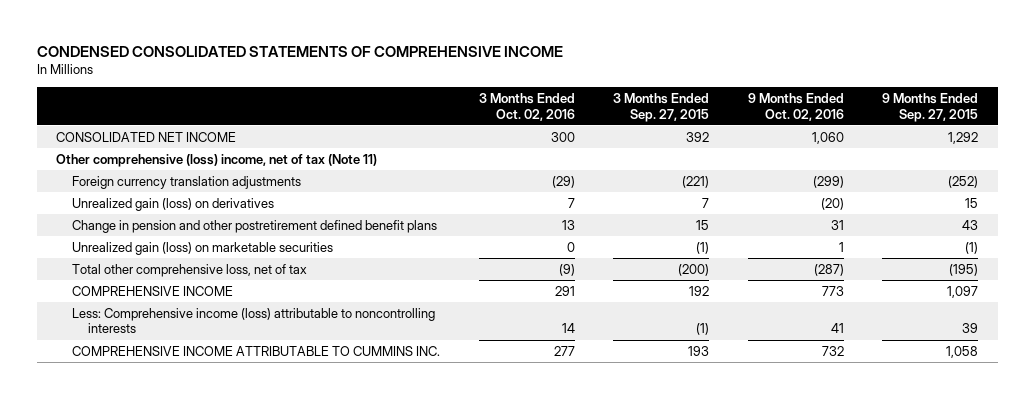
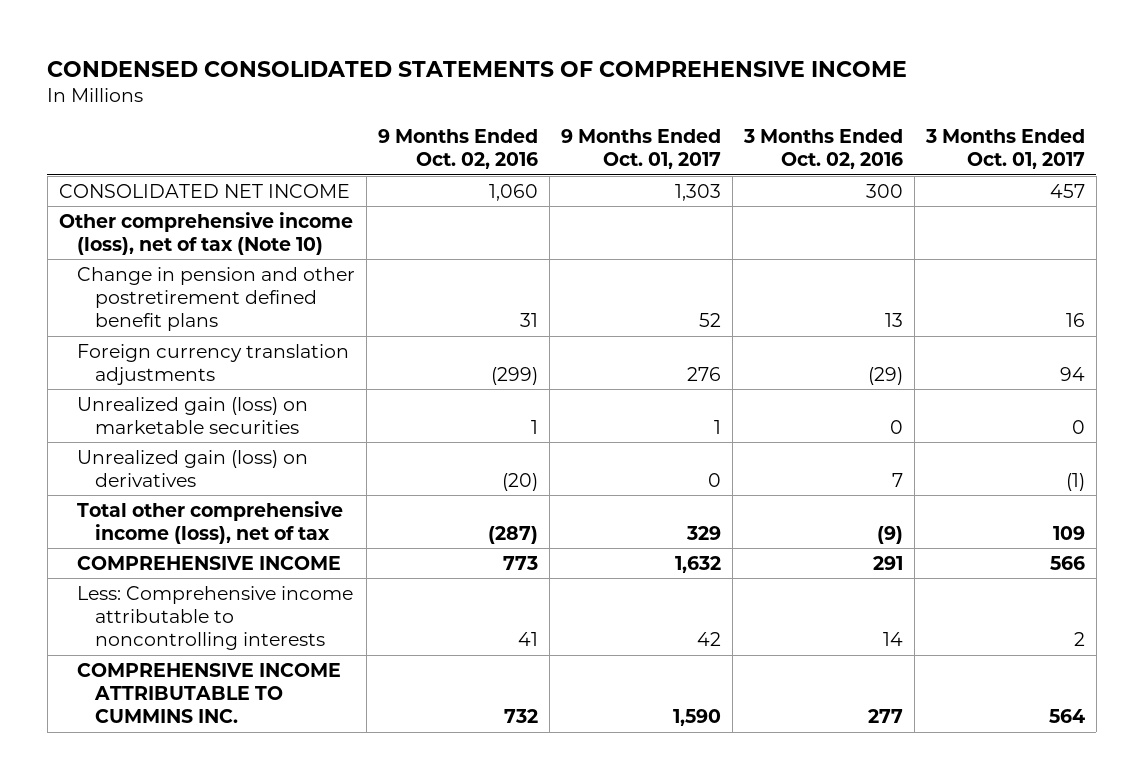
[613,93,710,122] 3 Months Ended Sep. 27, 2015 -> none
[882,93,979,122] 9 Months Ended Sep. 27, 2015 -> none
none -> [560,128,721,170] 9 Months Ended Oct. 01, 2017
none -> [924,128,1085,170] 3 Months Ended Oct. 01, 2017
[55,153,377,167] Other comprehensive (loss) income, net of tax (Note 11) -> [58,211,353,256] Other comprehensive income (loss), net of tax (Note 10)
[72,175,302,189] Foreign currency translation adjustments -> [76,343,349,386] Foreign currency translation adjustments
[72,197,275,211] Unrealized gain (loss) on derivatives -> [76,449,308,488] Unrealized gain (loss) on derivatives
[72,263,308,277] Total other comprehensive loss, net of tax -> [76,500,343,545] Total other comprehensive income (loss), net of tax
[72,307,436,334] Less: Comprehensive income (loss) attributable to noncontrolling interests -> [76,585,353,651] Less: Comprehensive income attributable to noncontrolling interests

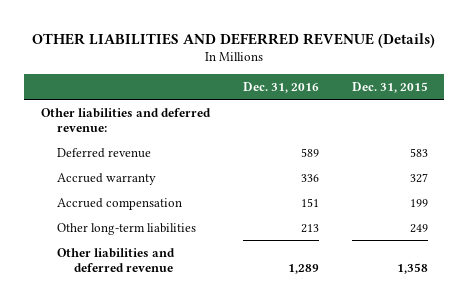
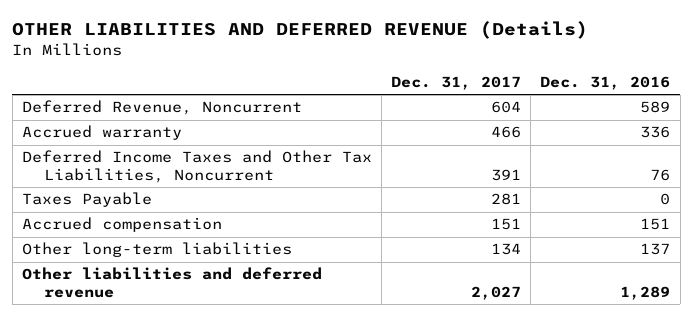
[351,82,428,94] Dec. 31, 2015 -> none
none -> [391,75,522,90] Dec. 31, 2017
[40,107,211,132] Other liabilities and deferred revenue: -> none
[57,147,152,158] Deferred revenue -> [21,100,302,116] Deferred Revenue, Noncurrent
none -> [21,150,372,184] Deferred Income Taxes and Other Tax Liabilities, Noncurrent
none -> [21,192,152,208] Taxes Payable
[300,223,319,233] 213 -> [640,243,671,256] 137

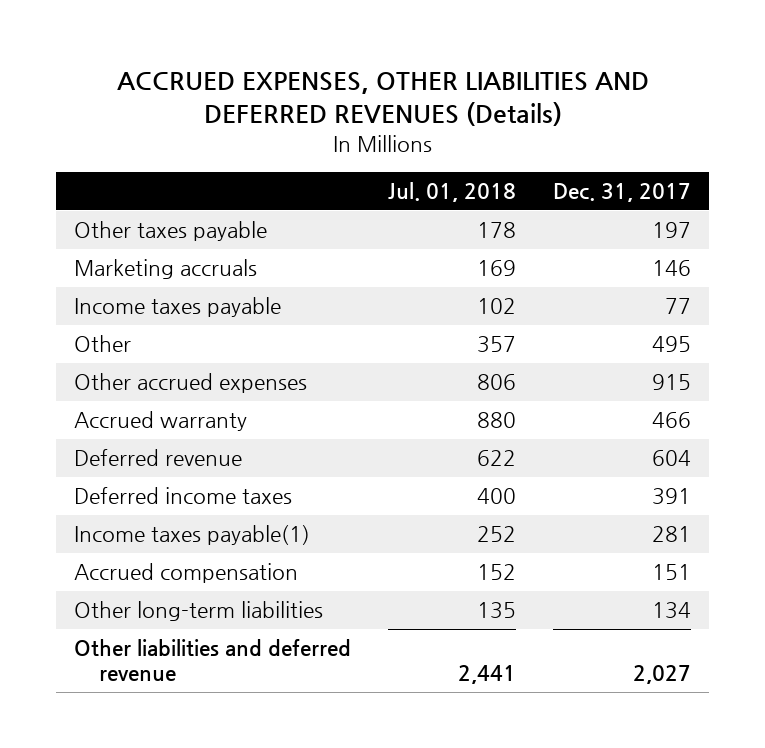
[12,20,589,39] OTHER LIABILITIES AND DEFERRED REVENUE (Details) -> [116,72,649,126] ACCRUED EXPENSES, OTHER LIABILITIES AND DEFERRED REVENUES (Details)
[540,75,671,90] Dec. 31, 2016 -> none
none -> [388,182,517,203] Jul. 01, 2018
[21,100,302,116] Deferred Revenue, Noncurrent -> none
none -> [74,221,268,242] Other taxes payable
none -> [74,259,258,280] Marketing accruals
none -> [74,297,282,318] Income taxes payable
none -> [74,335,132,353] Other
none -> [74,373,308,394] Other accrued expenses
none -> [74,449,243,467] Deferred revenue
[21,150,372,184] Deferred Income Taxes and Other Tax Liabilities, Noncurrent -> [74,487,293,505] Deferred income taxes
[21,192,152,208] Taxes Payable -> [74,525,311,546] Income taxes payable(1)

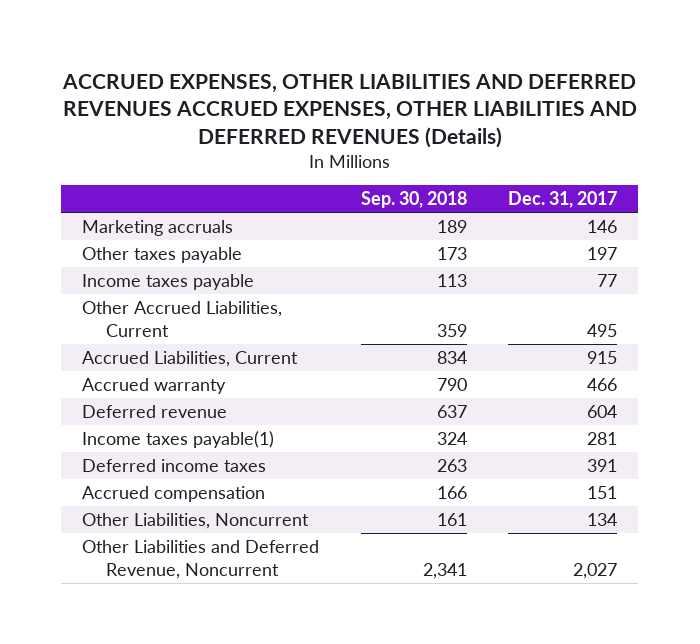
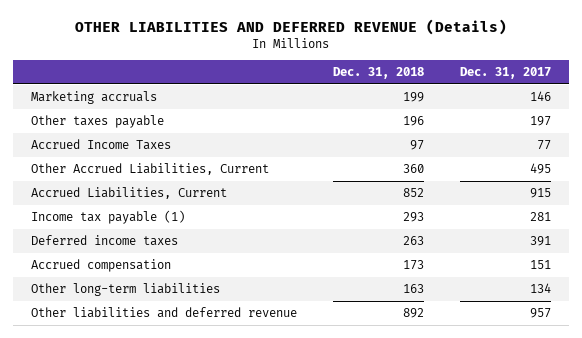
[61,73,637,148] ACCRUED EXPENSES, OTHER LIABILITIES AND DEFERRED REVENUES ACCRUED EXPENSES, OTHER LIABILITIES AND DEFERRED REVENUES (Details) -> [74,18,507,35] OTHER LIABILITIES AND DEFERRED REVENUE (Details)
[360,191,467,209] Sep. 30, 2018 -> none
none -> [332,67,424,80] Dec. 31, 2018
[82,273,255,290] Income taxes payable -> [30,139,171,151] Accrued Income Taxes
[82,377,227,394] Accrued warranty -> none
[82,404,228,418] Deferred revenue -> none
[82,430,275,448] Income taxes payable(1) -> [30,210,185,225] Income tax payable (1)
[82,512,310,529] Other Liabilities, Noncurrent -> [30,283,220,297] Other long-term liabilities
[82,539,320,579] Other Liabilities and Deferred Revenue, Noncurrent -> [30,307,297,319] Other liabilities and deferred revenue
[573,562,618,579] 2,027 -> [529,308,551,319] 957

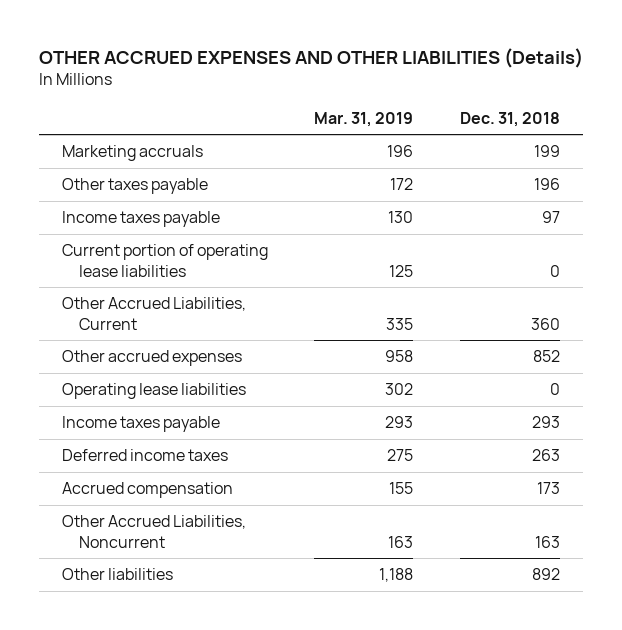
[74,18,507,35] OTHER LIABILITIES AND DEFERRED REVENUE (Details) -> [38,47,583,68] OTHER ACCRUED EXPENSES AND OTHER LIABILITIES (Details)
[459,67,551,80] Dec. 31, 2017 -> none
none -> [314,111,414,127] Mar. 31, 2019
[30,139,171,151] Accrued Income Taxes -> [61,211,220,228] Income taxes payable
none -> [61,244,268,277] Current portion of operating lease liabilities
[30,187,227,200] Accrued Liabilities, Current -> [61,350,242,367] Other accrued expenses
none -> [61,383,246,400] Operating lease liabilities
[30,210,185,225] Income tax payable (1) -> [61,416,220,433] Income taxes payable
[30,307,297,319] Other liabilities and deferred revenue -> none
none -> [61,515,246,548] Other Accrued Liabilities, Noncurrent
[30,283,220,297] Other long-term liabilities -> [61,568,173,581] Other liabilities
[402,284,424,294] 163 -> [531,568,560,581] 892

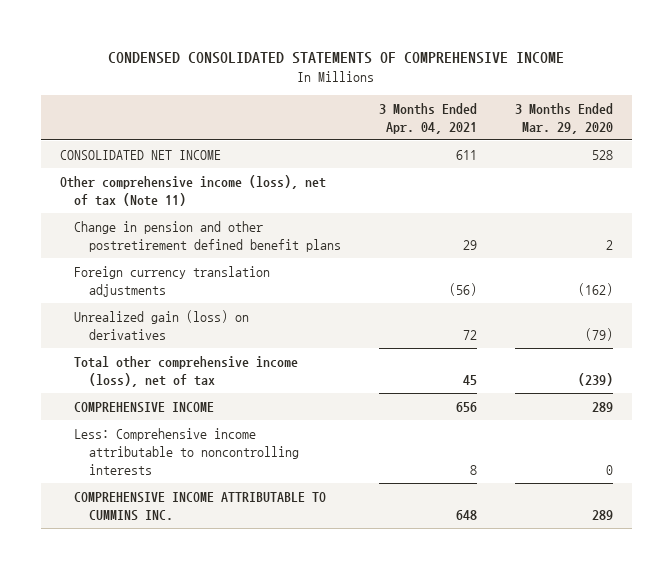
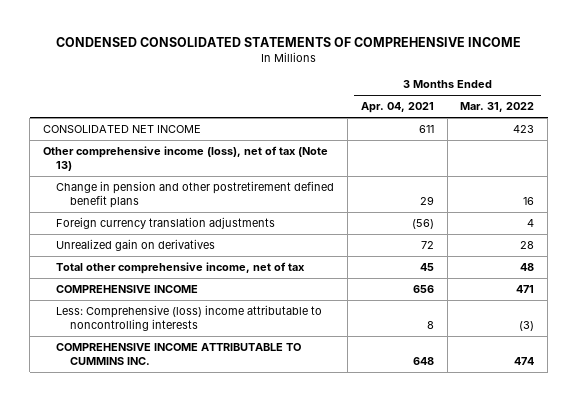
[514,102,613,134] 3 Months Ended Mar. 29, 2020 -> none
none -> [460,102,535,113] Mar. 31, 2022
[59,175,326,206] Other comprehensive income (loss), net of tax (Note 11) -> [43,146,329,171] Other comprehensive income (loss), net of tax (Note 13)
[74,310,250,340] Unrealized gain (loss) on derivatives -> [56,239,216,252] Unrealized gain on derivatives
[74,356,299,387] Total other comprehensive income (loss), net of tax -> [56,262,306,275] Total other comprehensive income, net of tax
[74,428,299,475] Less: Comprehensive income attributable to noncontrolling interests -> [56,305,323,331] Less: Comprehensive (loss) income attributable to noncontrolling interests

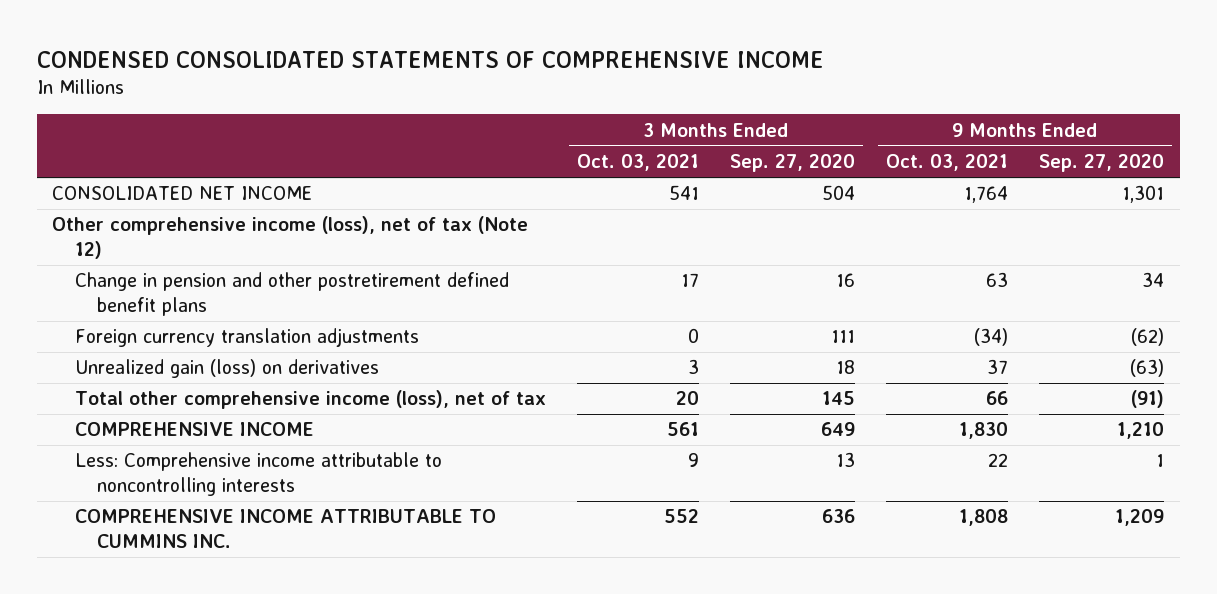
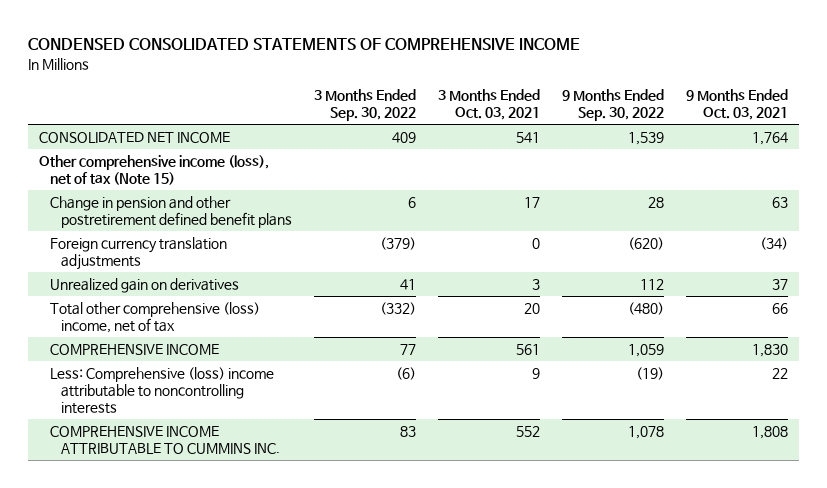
[730,154,856,173] Sep. 27, 2020 -> none
[1039,154,1165,173] Sep. 27, 2020 -> none
none -> [314,89,417,122] 3 Months Ended Sep. 30, 2022
none -> [562,89,665,122] 9 Months Ended Sep. 30, 2022
[52,216,529,260] Other comprehensive income (loss), net of tax (Note 12) -> [38,155,269,186] Other comprehensive income (loss), net of tax (Note 15)
[74,359,379,379] Unrealized gain (loss) on derivatives -> [50,278,240,294] Unrealized gain on derivatives
[74,390,546,410] Total other comprehensive income (loss), net of tax -> [50,302,261,334] Total other comprehensive (loss) income, net of tax
[74,452,442,497] Less: Comprehensive income attributable to noncontrolling interests -> [50,367,275,414] Less: Comprehensive (loss) income attributable to noncontrolling interests

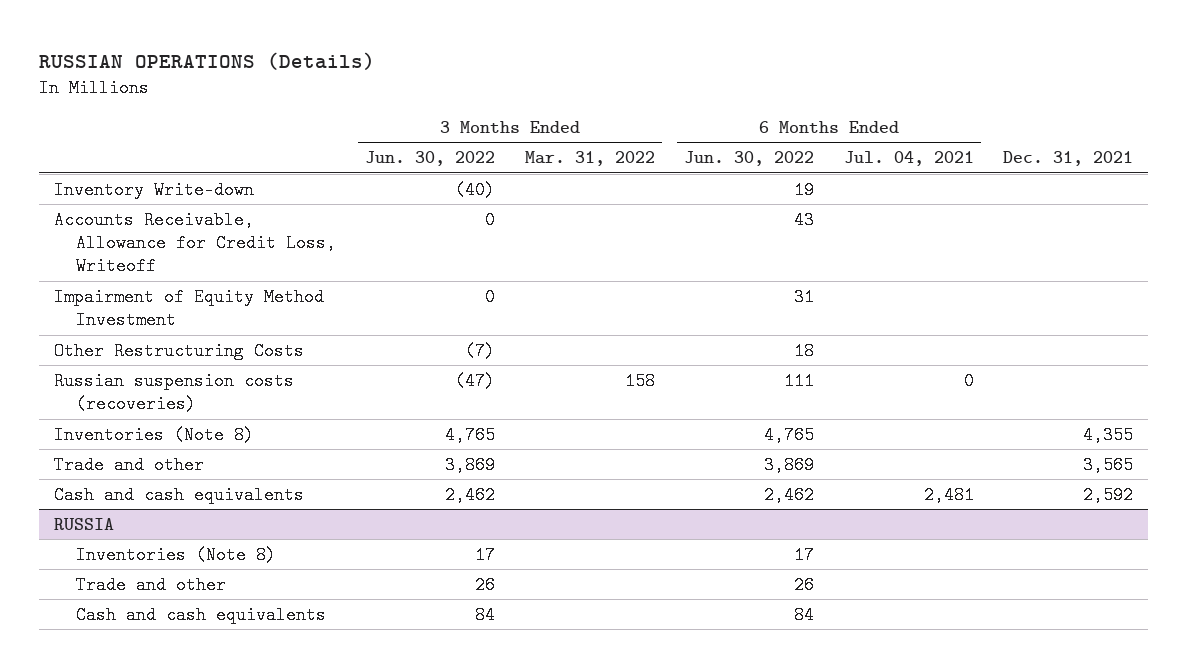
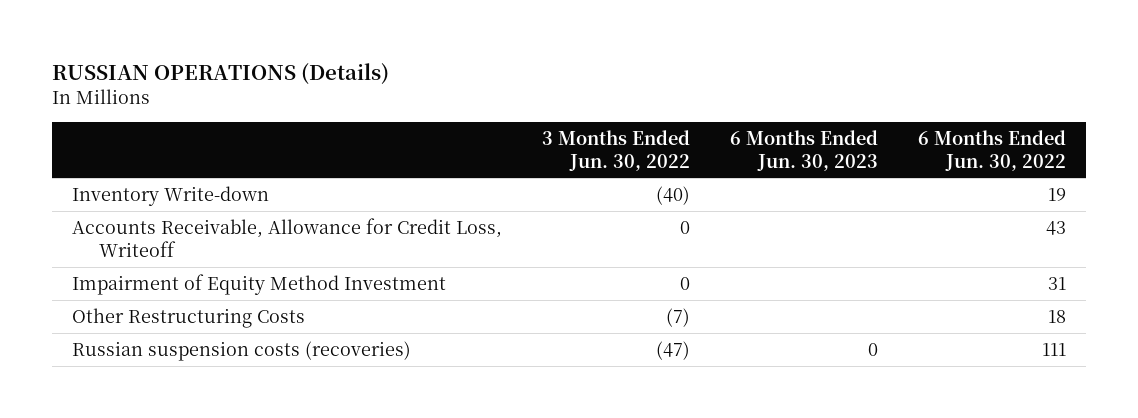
[524,151,655,167] Mar. 31, 2022 -> none
[843,151,974,167] Jul. 04, 2021 -> none
[1003,151,1134,167] Dec. 31, 2021 -> none
none -> [729,129,878,171] 6 Months Ended Jun. 30, 2023
[53,425,254,444] Inventories (Note 8) -> none
[53,455,204,474] Trade and other -> none
[53,485,304,504] Cash and cash equivalents -> none
[53,517,114,530] RUSSIA -> none
[75,545,276,564] Inventories (Note 8) -> none
[75,575,226,594] Trade and other -> none
[75,605,326,624] Cash and cash equivalents -> none

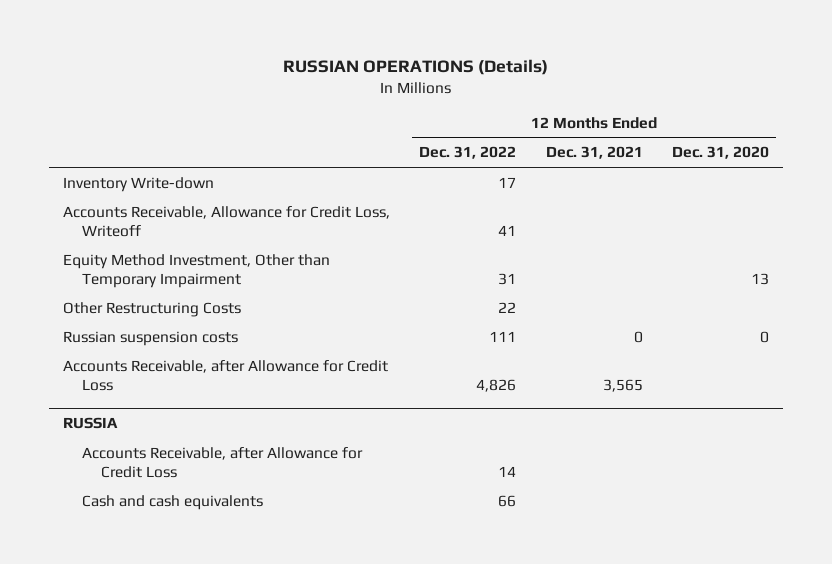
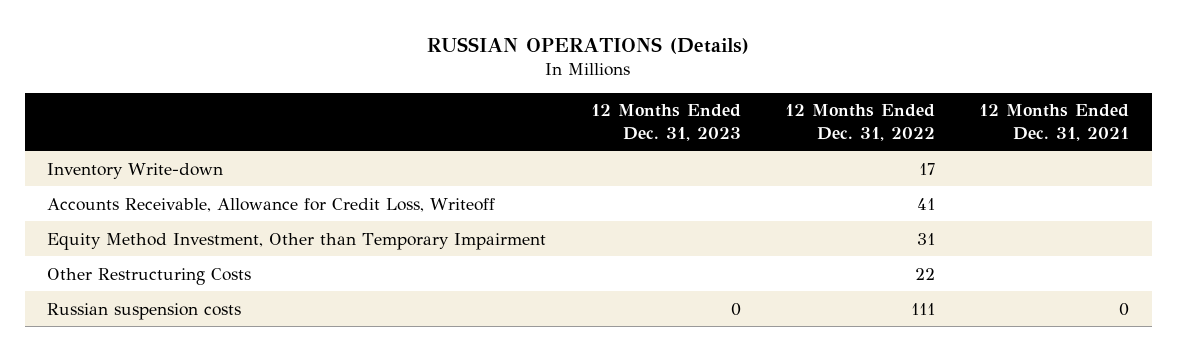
[671,146,769,160] Dec. 31, 2020 -> none
none -> [590,104,741,141] 12 Months Ended Dec. 31, 2023
[63,359,389,391] Accounts Receivable, after Allowance for Credit Loss -> none
[63,417,119,430] RUSSIA -> none
[82,446,364,478] Accounts Receivable, after Allowance for Credit Loss -> none
[82,494,264,510] Cash and cash equivalents -> none

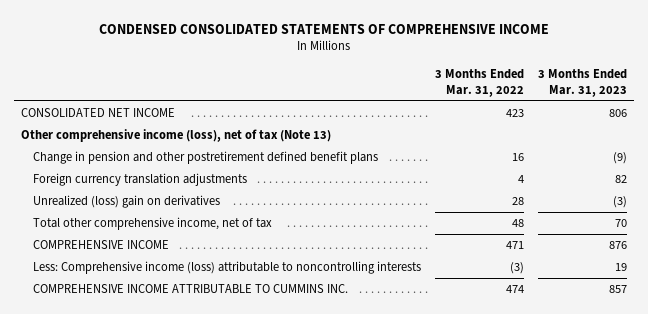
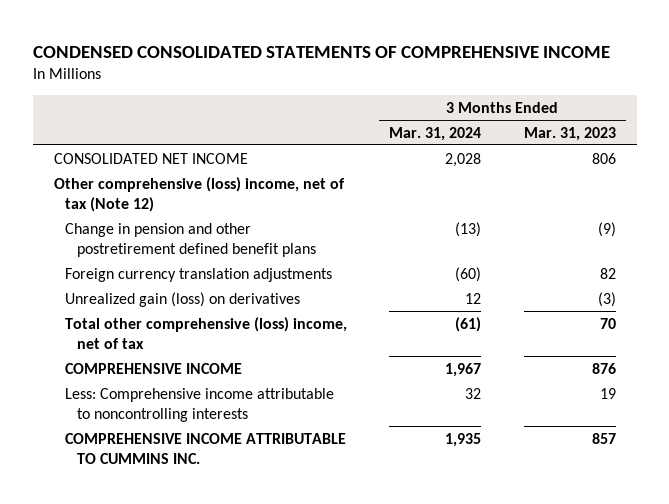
[434,68,524,97] 3 Months Ended Mar. 31, 2022 -> none
none -> [389,126,482,141] Mar. 31, 2024
[21,129,332,143] Other comprehensive income (loss), net of tax (Note 13) -> [53,176,345,213] Other comprehensive (loss) income, net of tax (Note 12)
[33,195,221,209] Unrealized (loss) gain on derivatives -> [65,291,301,307] Unrealized gain (loss) on derivatives
[33,217,273,231] Total other comprehensive income, net of tax -> [65,316,348,350] Total other comprehensive (loss) income, net of tax
[33,261,422,275] Less: Comprehensive income (loss) attributable to noncontrolling interests -> [65,387,335,423] Less: Comprehensive income attributable to noncontrolling interests

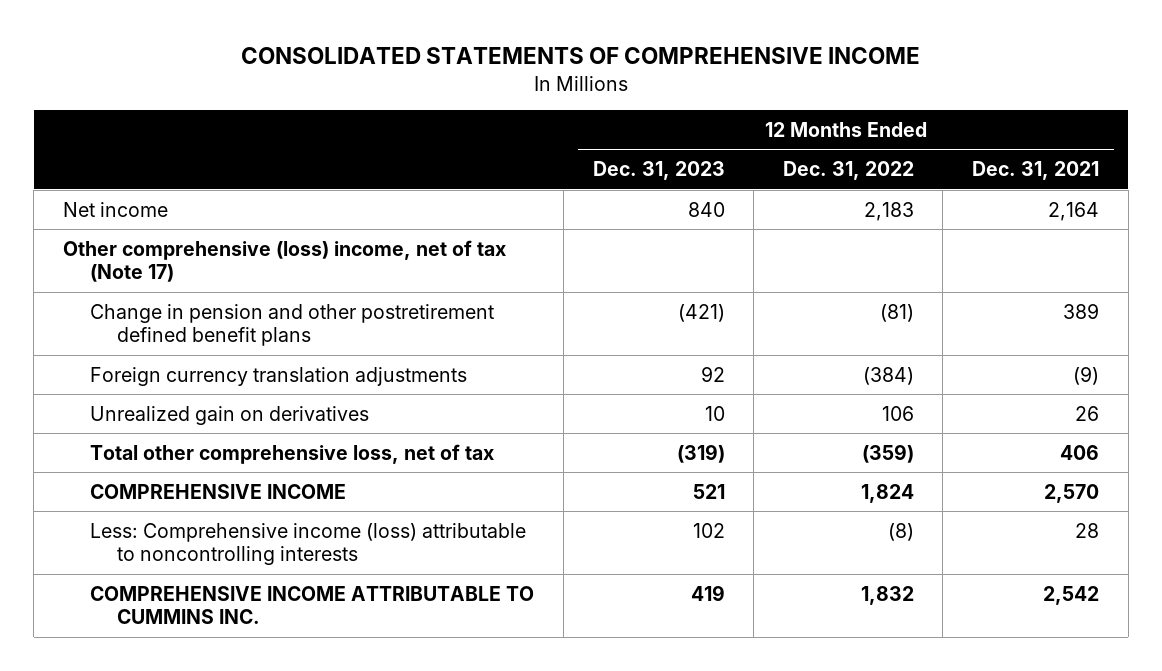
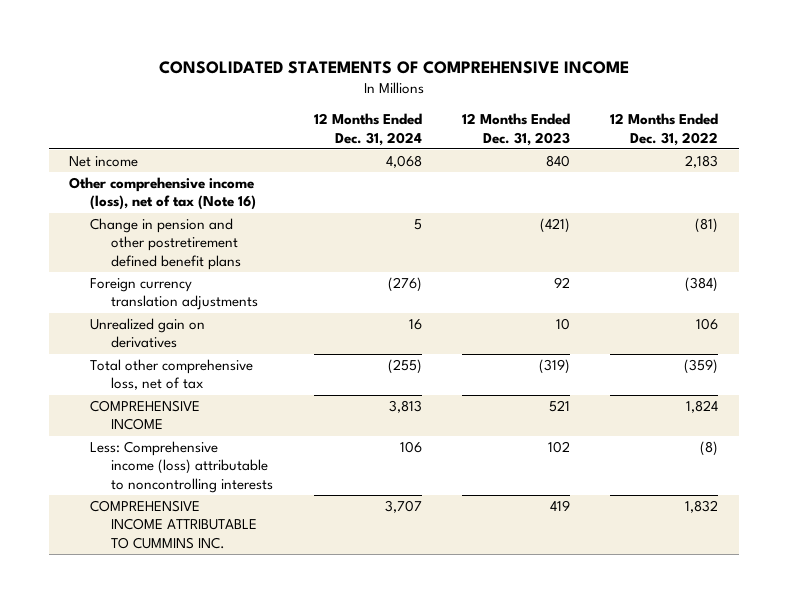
[972,161,1100,181] Dec. 31, 2021 -> none
none -> [313,113,422,146] 12 Months Ended Dec. 31, 2024
[63,239,507,283] Other comprehensive (loss) income, net of tax (Note 17) -> [69,177,257,211] Other comprehensive income (loss), net of tax (Note 16)

